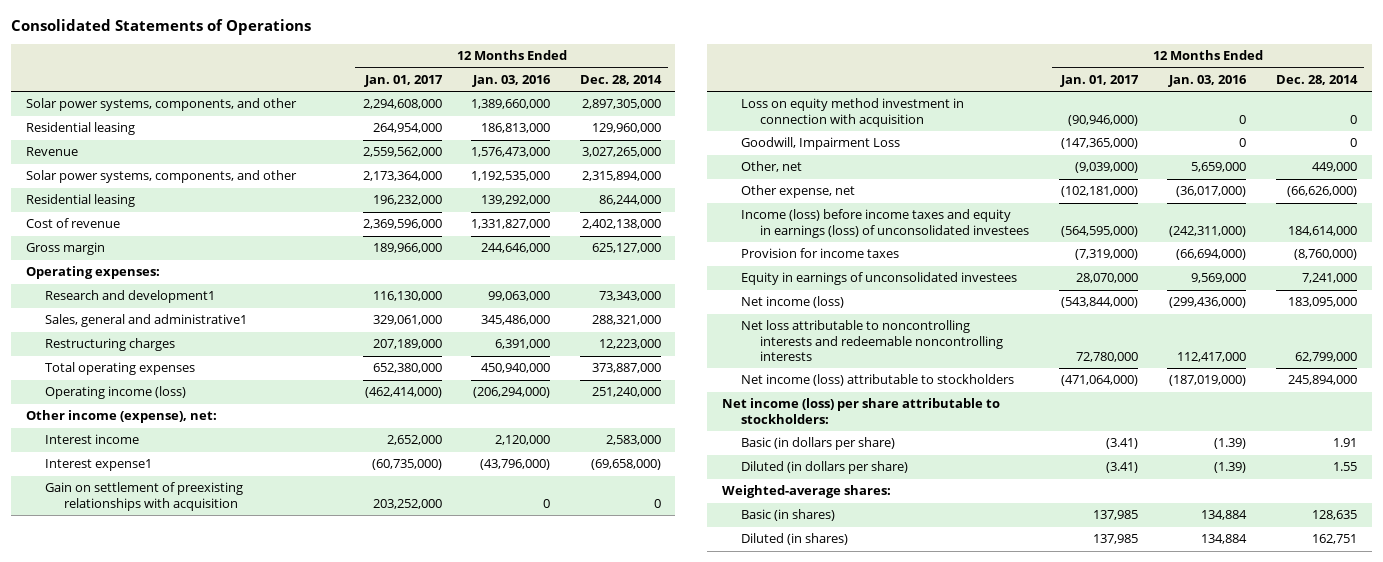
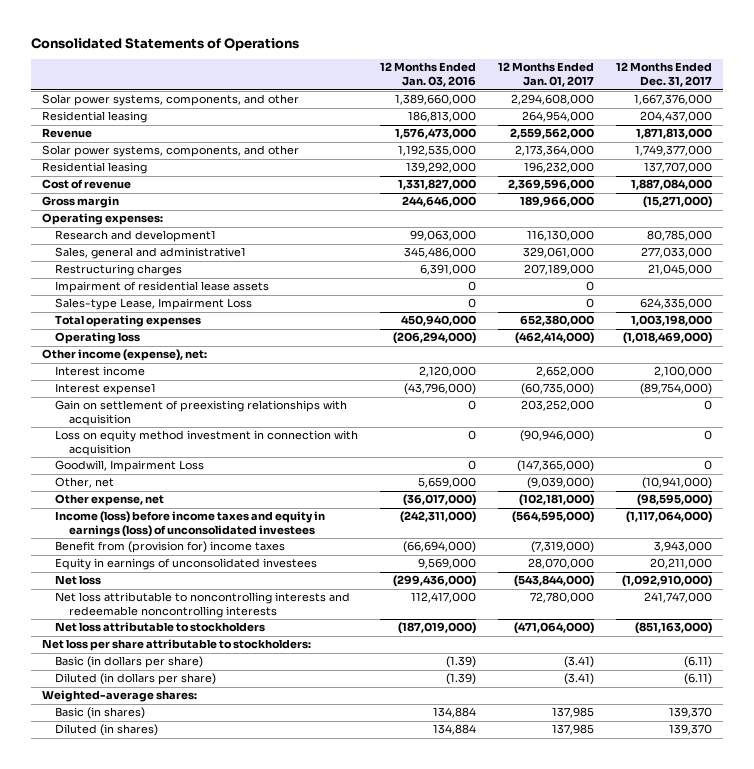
[579,75,662,86] Dec. 28, 2014 -> none
none -> [616,62,713,88] 12 Months Ended Dec. 31, 2017
none -> [55,281,270,294] Impairment of residential lease assets
none -> [55,298,253,311] Sales-type Lease, Impairment Loss
[45,386,187,400] Operating income (loss) -> [55,332,141,345] Operating loss
[741,248,900,259] Provision for income taxes -> [55,541,286,554] Benefit from (provision for) income taxes
[741,296,845,309] Net income (loss) -> [55,575,102,586] Net loss
[741,374,1015,387] Net income (loss) attributable to stockholders -> [55,622,266,633] Net loss attributable to stockholders
[722,398,1001,424] Net income (loss) per share attributable to stockholders: -> [41,639,311,652] Net loss per share attributable to stockholders:

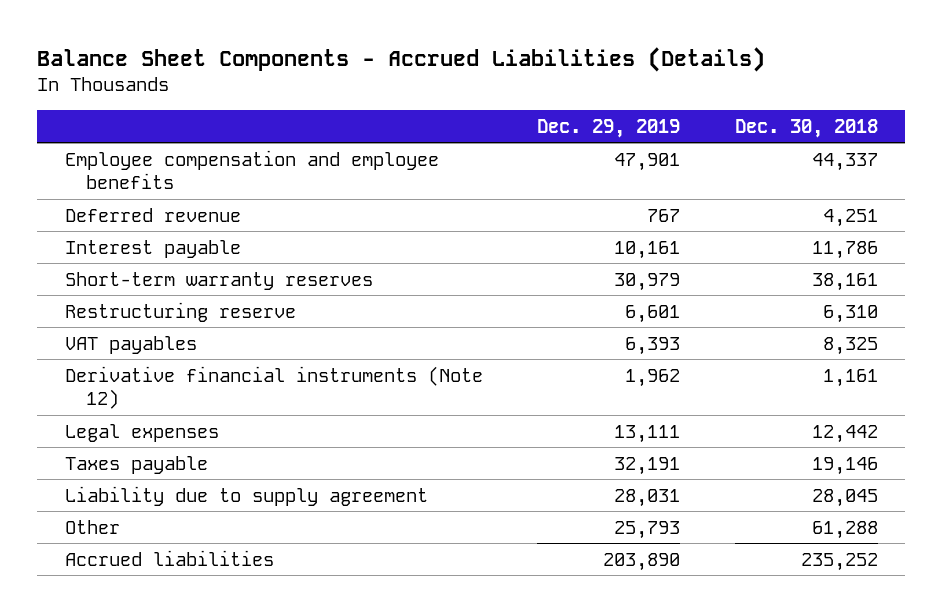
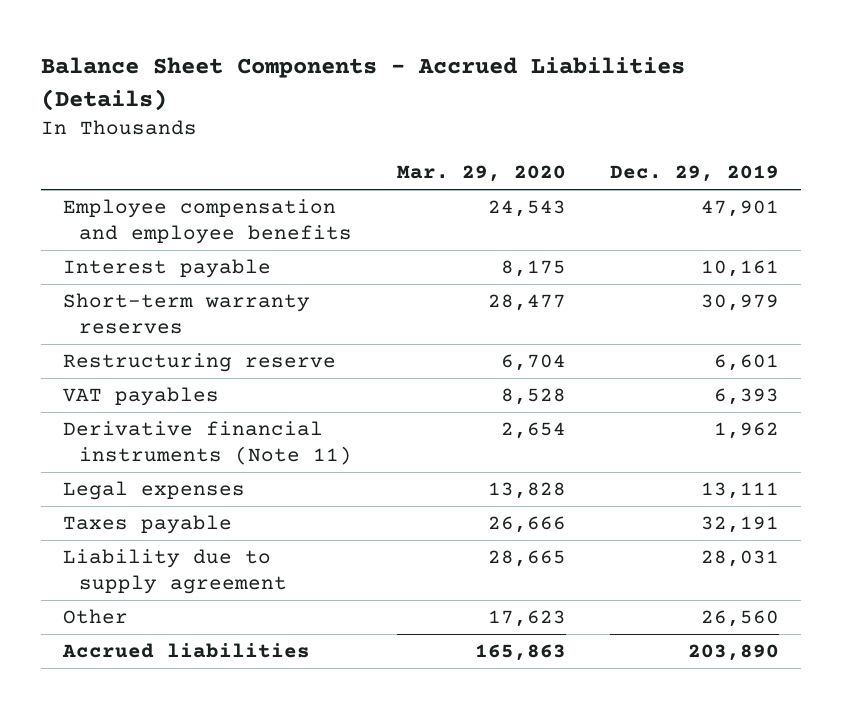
[734,118,878,138] Dec. 30, 2018 -> none
none -> [396,165,566,183] Mar. 29, 2020
[64,207,241,222] Deferred revenue -> none
[64,365,483,410] Derivative financial instruments (Note 12) -> [62,421,353,466] Derivative financial instruments (Note 11)
[614,520,681,539] 25,793 -> [701,610,780,628] 26,560

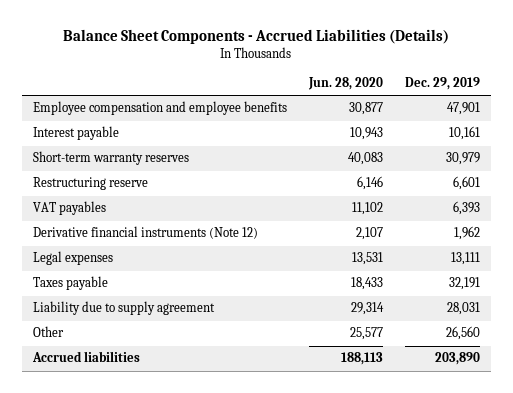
[396,165,566,183] Mar. 29, 2020 -> none
none -> [307,76,383,90] Jun. 28, 2020
[62,421,353,466] Derivative financial instruments (Note 11) -> [32,226,258,240] Derivative financial instruments (Note 12)

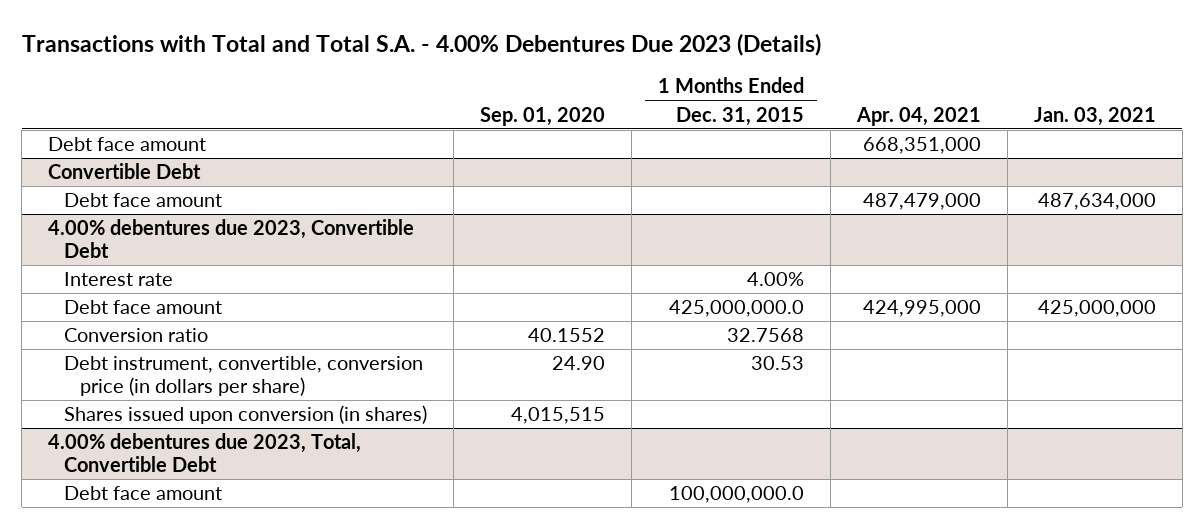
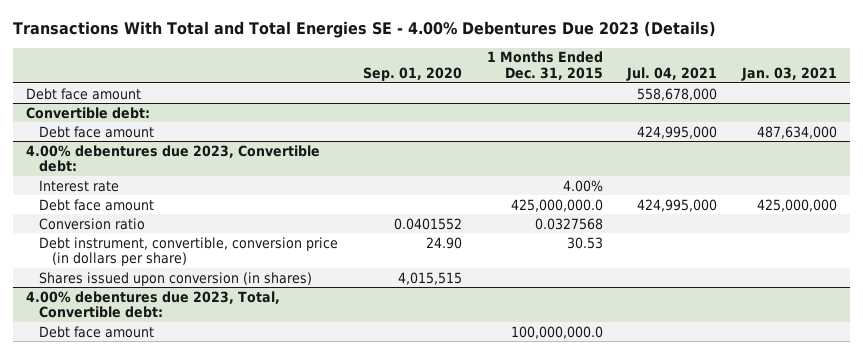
[21,33,821,57] Transactions with Total and Total S.A. - 4.00% Debentures Due 2023 (Details) -> [13,21,717,39] Transactions With Total and Total Energies SE - 4.00% Debentures Due 2023 (Details)
[855,106,981,126] Apr. 04, 2021 -> none
none -> [626,66,718,81] Jul. 04, 2021
[48,163,202,180] Convertible Debt -> [25,106,150,119] Convertible debt:
[48,219,415,259] 4.00% debentures due 2023, Convertible Debt -> [25,144,320,173] 4.00% debentures due 2023, Convertible debt:
[527,328,605,343] 40.1552 -> [393,217,462,230] 0.0401552
[726,328,804,343] 32.7568 -> [534,217,603,230] 0.0327568
[48,433,362,473] 4.00% debentures due 2023, Total, Convertible Debt -> [25,290,280,319] 4.00% debentures due 2023, Total, Convertible debt:

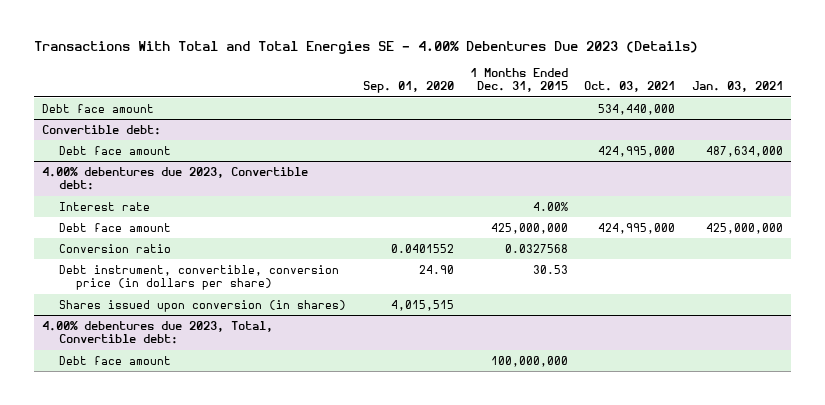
[626,66,718,81] Jul. 04, 2021 -> none
none -> [584,81,676,93] Oct. 03, 2021
[510,198,603,212] 425,000,000.0 -> [491,222,569,234] 425,000,000
[510,325,603,339] 100,000,000.0 -> [491,355,569,367] 100,000,000

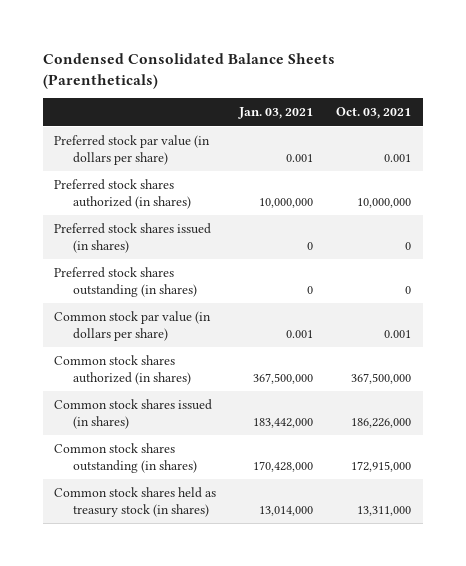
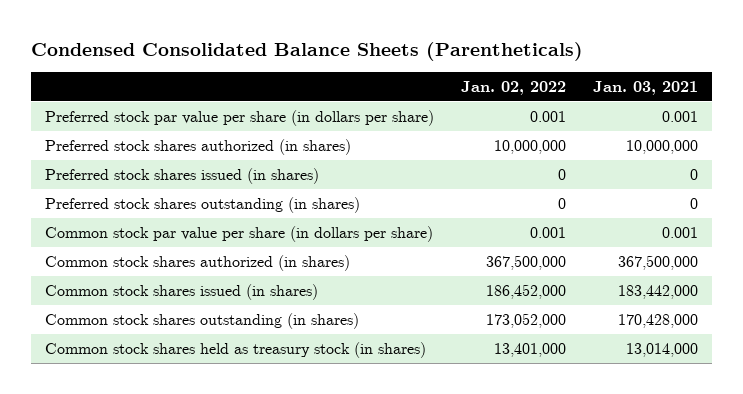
[336,107,412,120] Oct. 03, 2021 -> none
none -> [460,80,566,95] Jan. 02, 2022
[54,135,211,166] Preferred stock par value (in dollars per share) -> [44,109,434,126] Preferred stock par value per share (in dollars per share)
[54,311,212,342] Common stock par value (in dollars per share) -> [44,225,433,242] Common stock par value per share (in dollars per share)

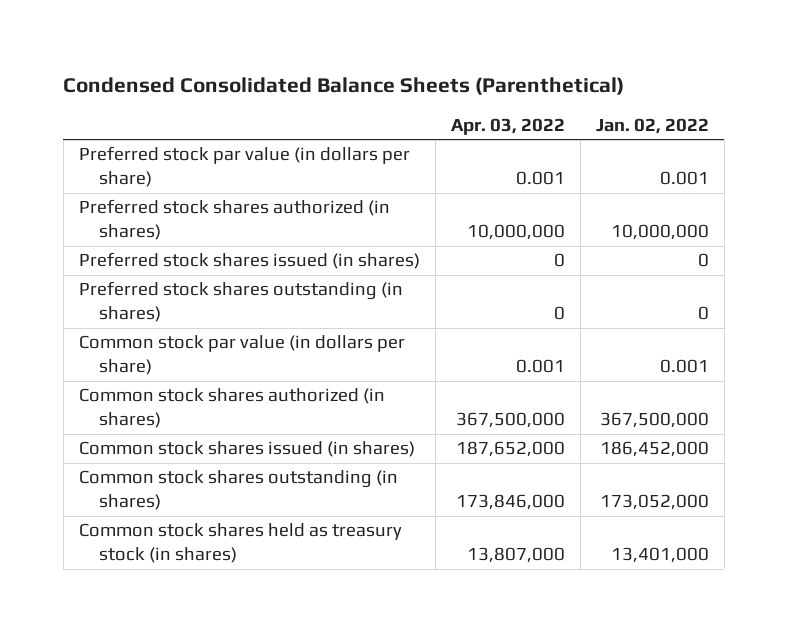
[31,42,584,62] Condensed Consolidated Balance Sheets (Parentheticals) -> [63,77,625,96] Condensed Consolidated Balance Sheets (Parenthetical)
[593,80,699,95] Jan. 03, 2021 -> none
none -> [450,117,565,135] Apr. 03, 2022
[44,109,434,126] Preferred stock par value per share (in dollars per share) -> [78,146,410,188] Preferred stock par value (in dollars per share)
[44,225,433,242] Common stock par value per share (in dollars per share) -> [78,335,405,376] Common stock par value (in dollars per share)

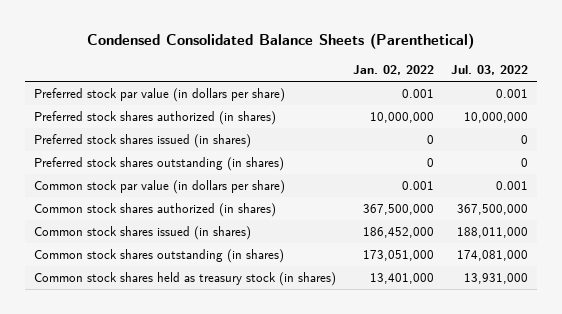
[450,117,565,135] Apr. 03, 2022 -> none
none -> [451,65,529,76] Jul. 03, 2022
[599,494,709,511] 173,052,000 -> [362,250,434,262] 173,051,000

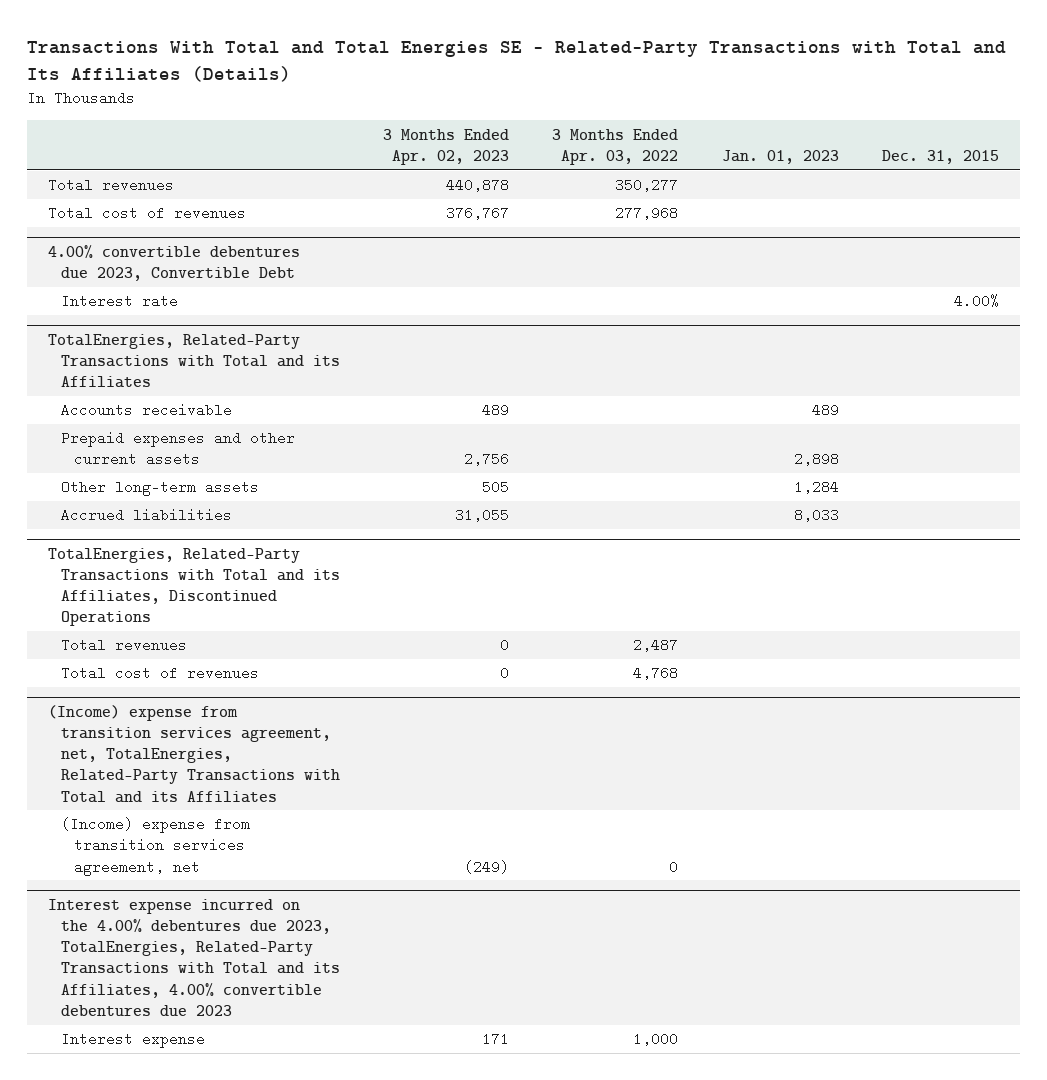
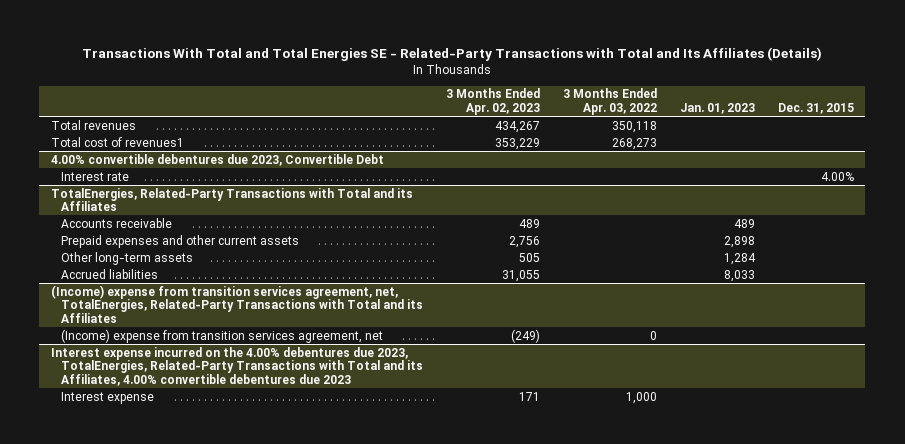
[446,178,510,193] 440,878 -> [495,120,541,133] 434,267
[615,178,679,193] 350,277 -> [612,120,658,133] 350,118
[48,206,247,221] Total cost of revenues -> [50,136,184,147] Total cost of revenues1
[446,206,510,221] 376,767 -> [495,137,541,150] 353,229
[615,206,679,221] 277,968 -> [612,137,658,150] 268,273
[48,547,341,627] TotalEnergies, Related-Party Transactions with Total and its Affiliates, Discontinued Operations -> none
[61,638,188,653] Total revenues -> none
[61,666,260,681] Total cost of revenues -> none

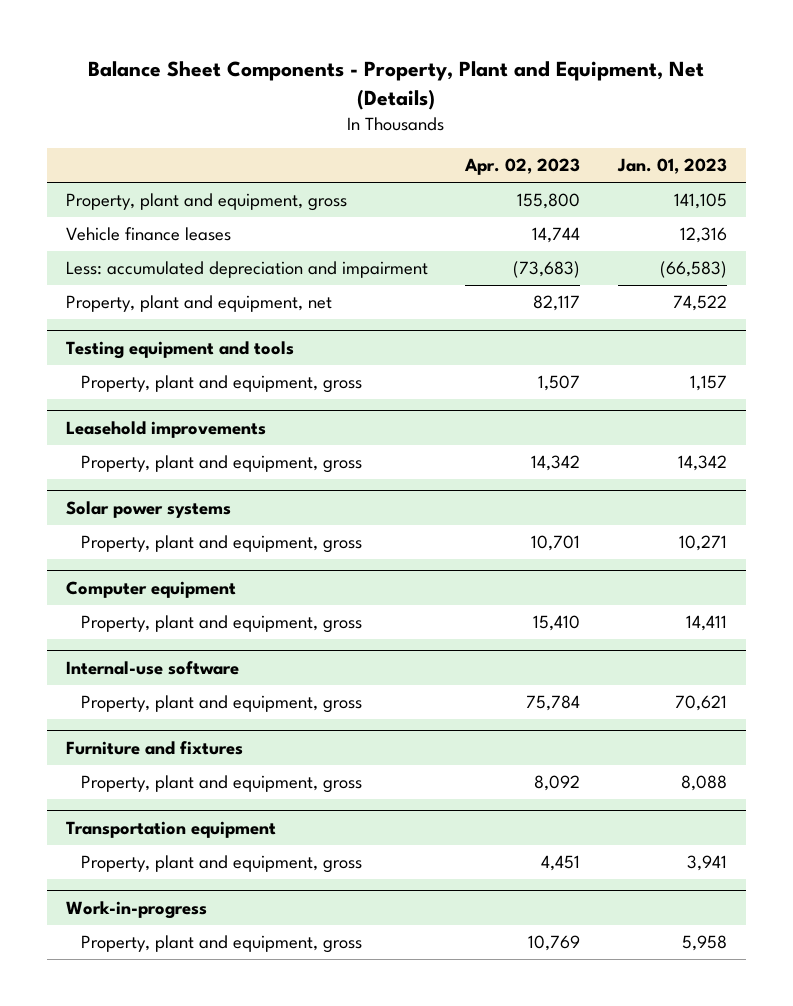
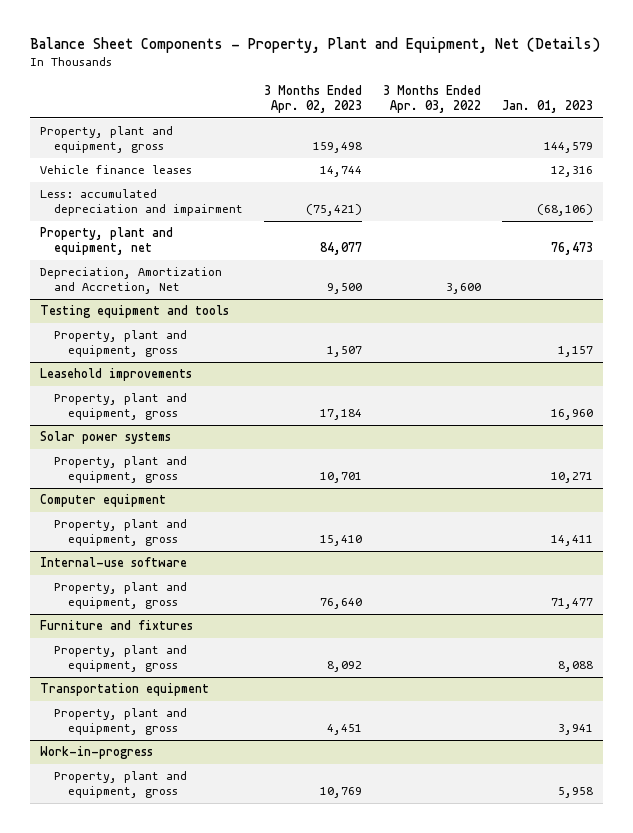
[464,158,581,176] Apr. 02, 2023 -> none
none -> [263,85,362,114] 3 Months Ended Apr. 02, 2023
none -> [382,85,481,114] 3 Months Ended Apr. 03, 2022
[673,193,727,210] 141,105 -> [543,142,593,154] 144,579
[659,261,727,279] (66,583) -> [536,204,593,217] (68,106)
[672,295,727,312] 74,522 -> [550,242,593,256] 76,473
none -> [40,267,223,295] Depreciation, Amortization and Accretion, Net
[677,455,727,472] 14,342 -> [550,409,593,421] 16,960
[674,695,727,712] 70,621 -> [550,598,593,610] 71,477

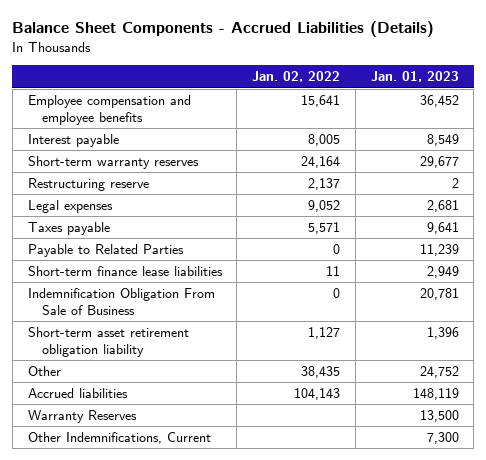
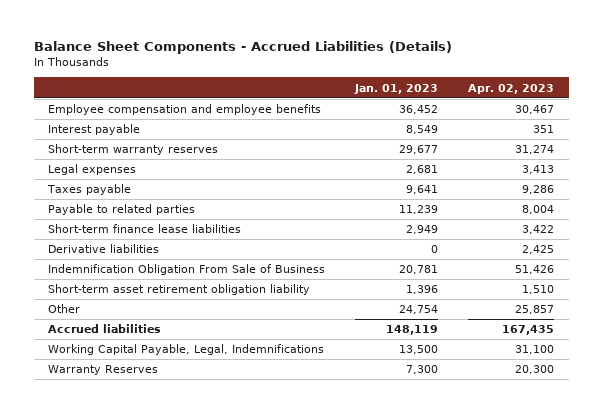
[252,71,341,83] Jan. 02, 2022 -> none
none -> [468,83,555,94] Apr. 02, 2023
[27,177,149,191] Restructuring reserve -> none
[27,243,184,257] Payable to Related Parties -> [48,204,196,216] Payable to related parties
none -> [48,244,160,254] Derivative liabilities
[419,365,459,378] 24,752 -> [399,305,439,315] 24,754
[27,431,211,444] Other Indemnifications, Current -> none
none -> [48,344,325,356] Working Capital Payable, Legal, Indemnifications
[419,409,459,422] 13,500 -> [406,365,439,375] 7,300

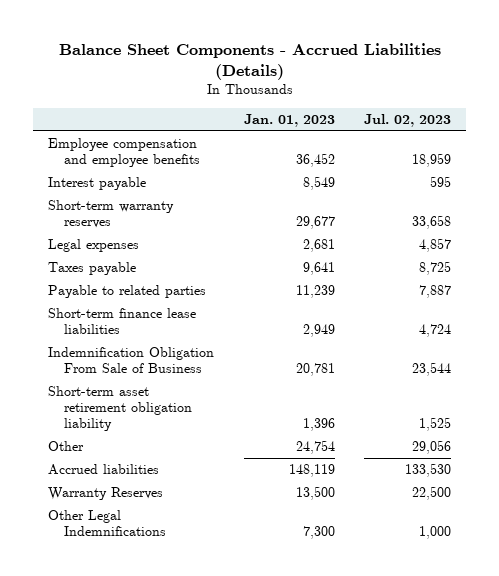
[468,83,555,94] Apr. 02, 2023 -> none
none -> [364,114,452,128] Jul. 02, 2023
[48,244,160,254] Derivative liabilities -> none
[48,344,325,356] Working Capital Payable, Legal, Indemnifications -> none
[406,365,439,375] 7,300 -> [295,486,335,501] 13,500
none -> [48,510,166,537] Other Legal Indemnifications

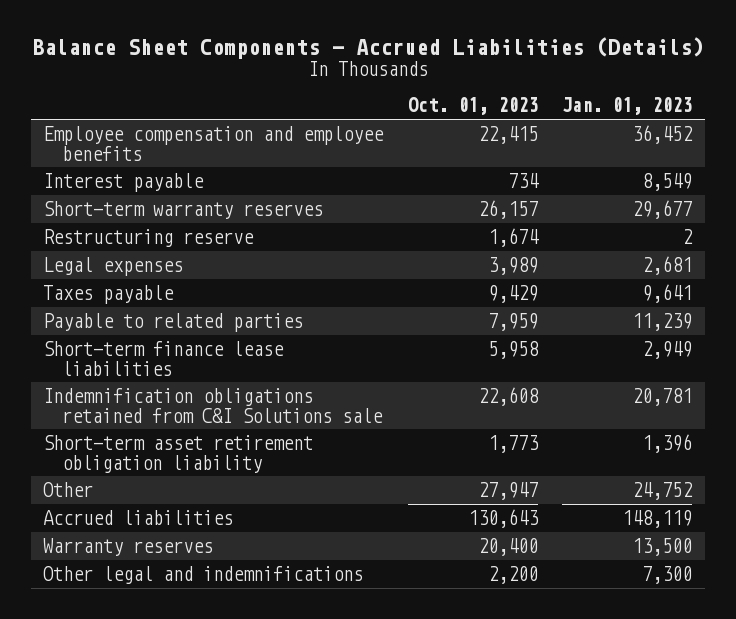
[364,114,452,128] Jul. 02, 2023 -> none
none -> [407,97,538,116] Oct. 01, 2023
none -> [43,229,255,248] Restructuring reserve
[48,347,215,374] Indemnification Obligation From Sale of Business -> [43,388,383,423] Indemnification obligations retained from C&I Solutions sale
[295,440,335,455] 24,754 -> [632,482,694,501] 24,752
[48,487,164,501] Warranty Reserves -> [43,538,214,557] Warranty reserves
[48,510,166,537] Other Legal Indemnifications -> [43,566,364,585] Other legal and indemnifications

